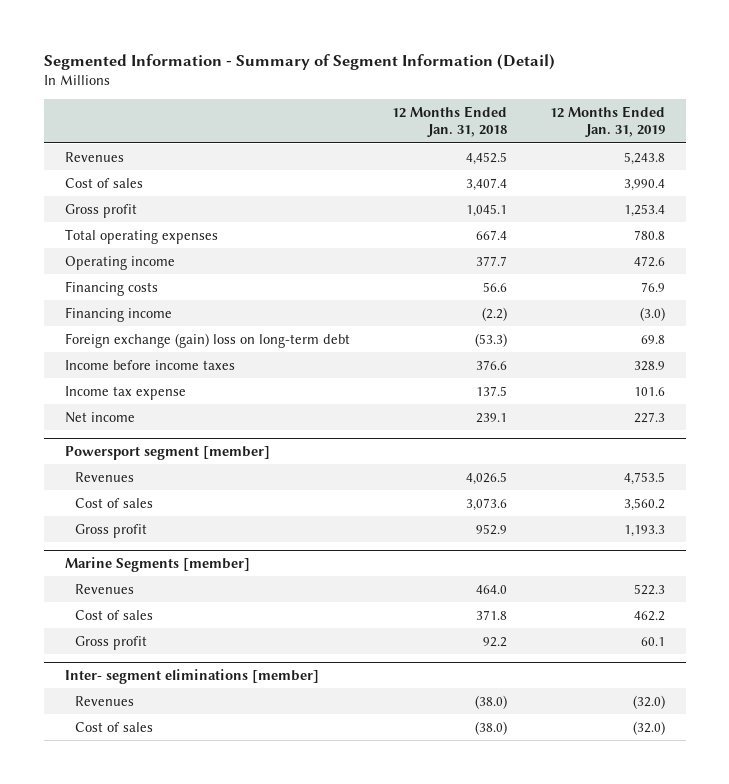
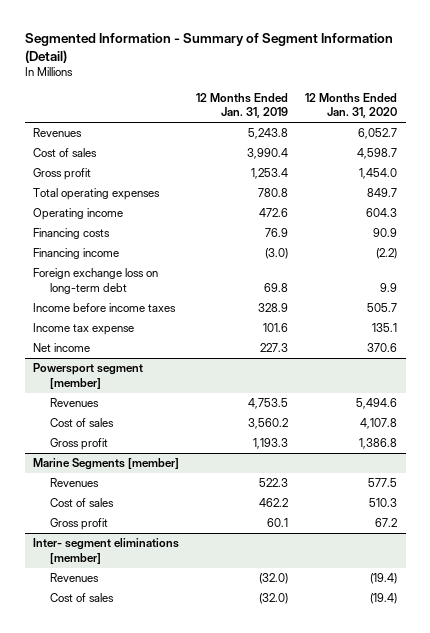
[392,105,508,138] 12 Months Ended Jan. 31, 2018 -> none
none -> [305,93,398,119] 12 Months Ended Jan. 31, 2020
[64,332,350,348] Foreign exchange (gain) loss on long-term debt -> [33,268,159,294] Foreign exchange loss on long-term debt

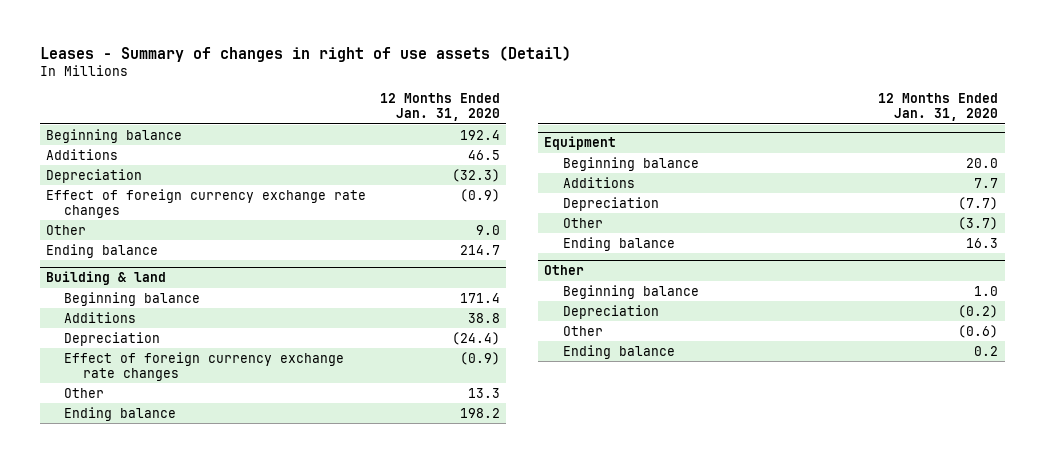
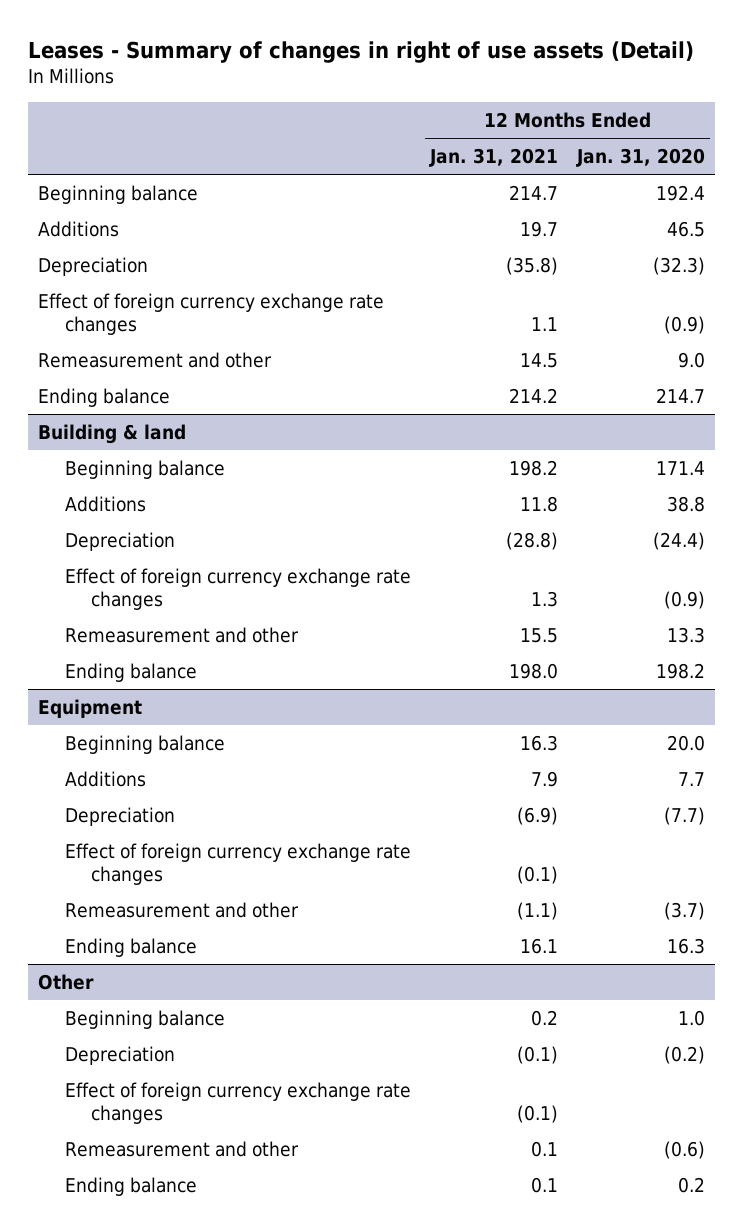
none -> [429,148,559,168] Jan. 31, 2021
[46,224,87,235] Other -> none
none -> [38,351,273,368] Remeasurement and other
[64,387,105,398] Other -> [64,626,299,643] Remeasurement and other
[562,217,603,228] Other -> none
none -> [64,842,411,885] Effect of foreign currency exchange rate changes
none -> [64,901,299,918] Remeasurement and other
[562,325,603,336] Other -> none
none -> [64,1081,411,1124] Effect of foreign currency exchange rate changes
none -> [64,1140,299,1157] Remeasurement and other

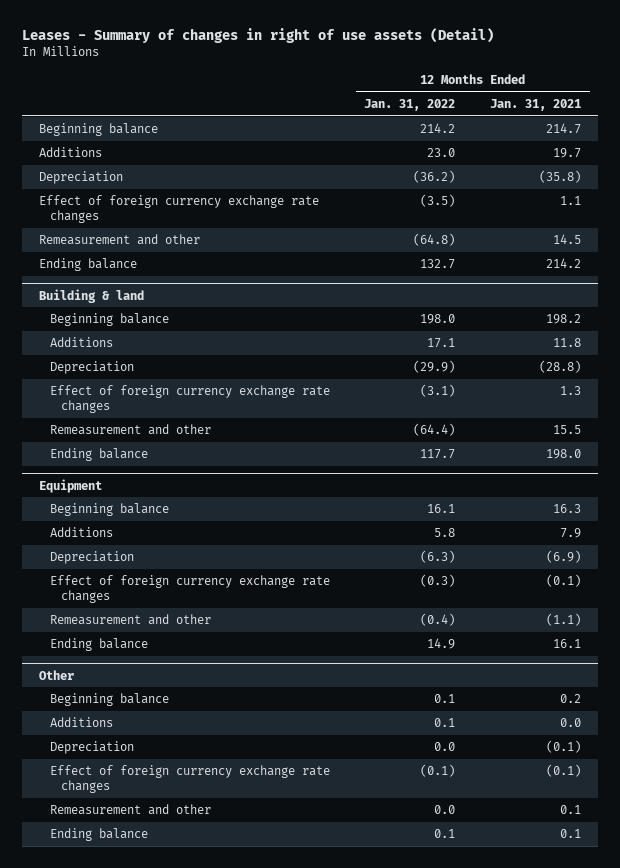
[576,148,706,168] Jan. 31, 2020 -> none
none -> [364,98,456,111] Jan. 31, 2022
none -> [49,717,113,728] Additions

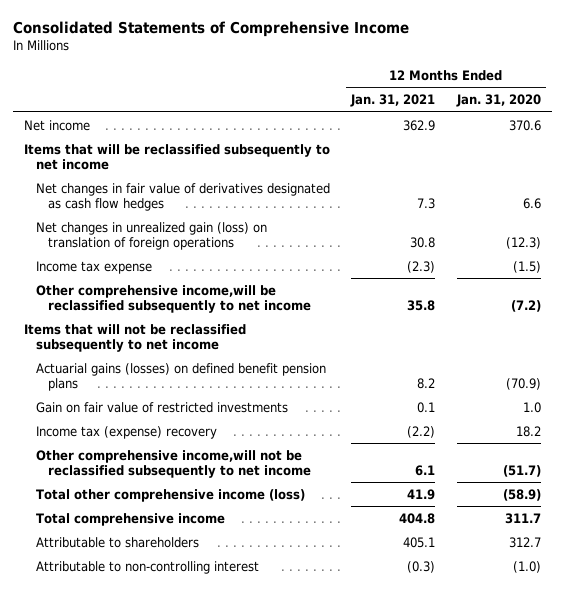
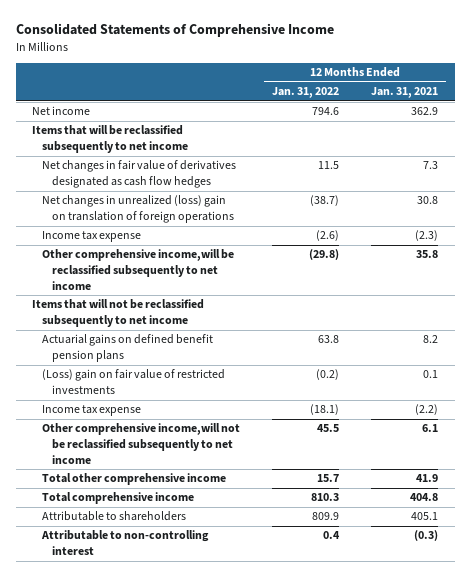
[455,94,541,108] Jan. 31, 2020 -> none
none -> [272,87,340,99] Jan. 31, 2022
[35,221,267,250] Net changes in unrealized gain (loss) on translation of foreign operations -> [41,195,235,224] Net changes in unrealized (loss) gain on translation of foreign operations
[35,362,326,391] Actuarial gains (losses) on defined benefit pension plans -> [41,334,213,363] Actuarial gains on defined benefit pension plans
[35,401,288,413] Gain on fair value of restricted investments -> [41,369,225,395] (Loss) gain on fair value of restricted investments
[35,425,217,439] Income tax (expense) recovery -> [41,405,141,417] Income tax expense
[35,488,305,502] Total other comprehensive income (loss) -> [41,473,226,486] Total other comprehensive income

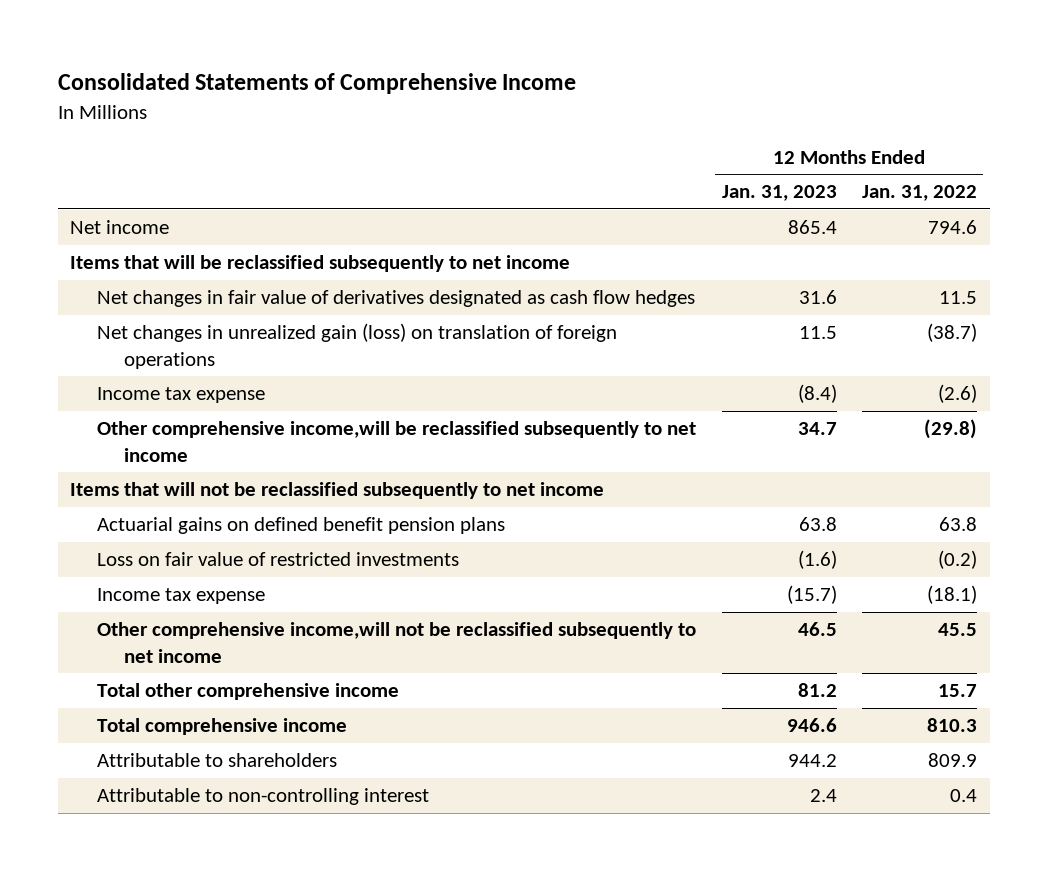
[371,87,439,99] Jan. 31, 2021 -> none
none -> [721,185,837,202] Jan. 31, 2023
[41,195,235,224] Net changes in unrealized (loss) gain on translation of foreign operations -> [97,323,618,369] Net changes in unrealized gain (loss) on translation of foreign operations
[41,369,225,395] (Loss) gain on fair value of restricted investments -> [97,552,460,567] Loss on fair value of restricted investments

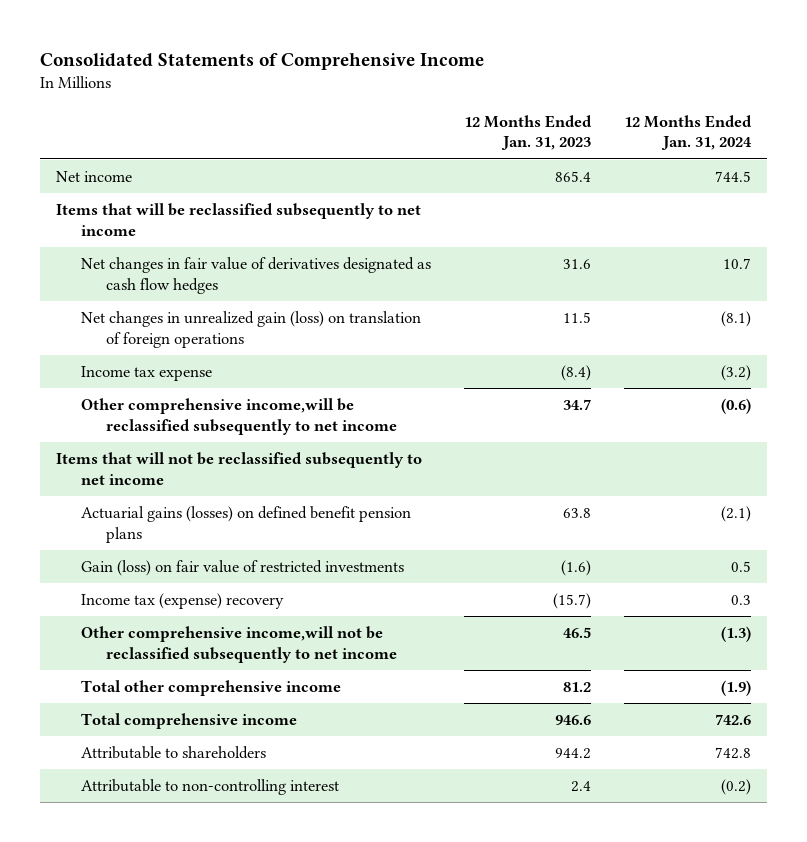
[861,185,977,202] Jan. 31, 2022 -> none
none -> [623,114,752,151] 12 Months Ended Jan. 31, 2024
[97,517,506,535] Actuarial gains on defined benefit pension plans -> [81,505,412,543] Actuarial gains (losses) on defined benefit pension plans
[97,552,460,567] Loss on fair value of restricted investments -> [81,559,405,576] Gain (loss) on fair value of restricted investments
[97,588,266,605] Income tax expense -> [81,592,285,609] Income tax (expense) recovery

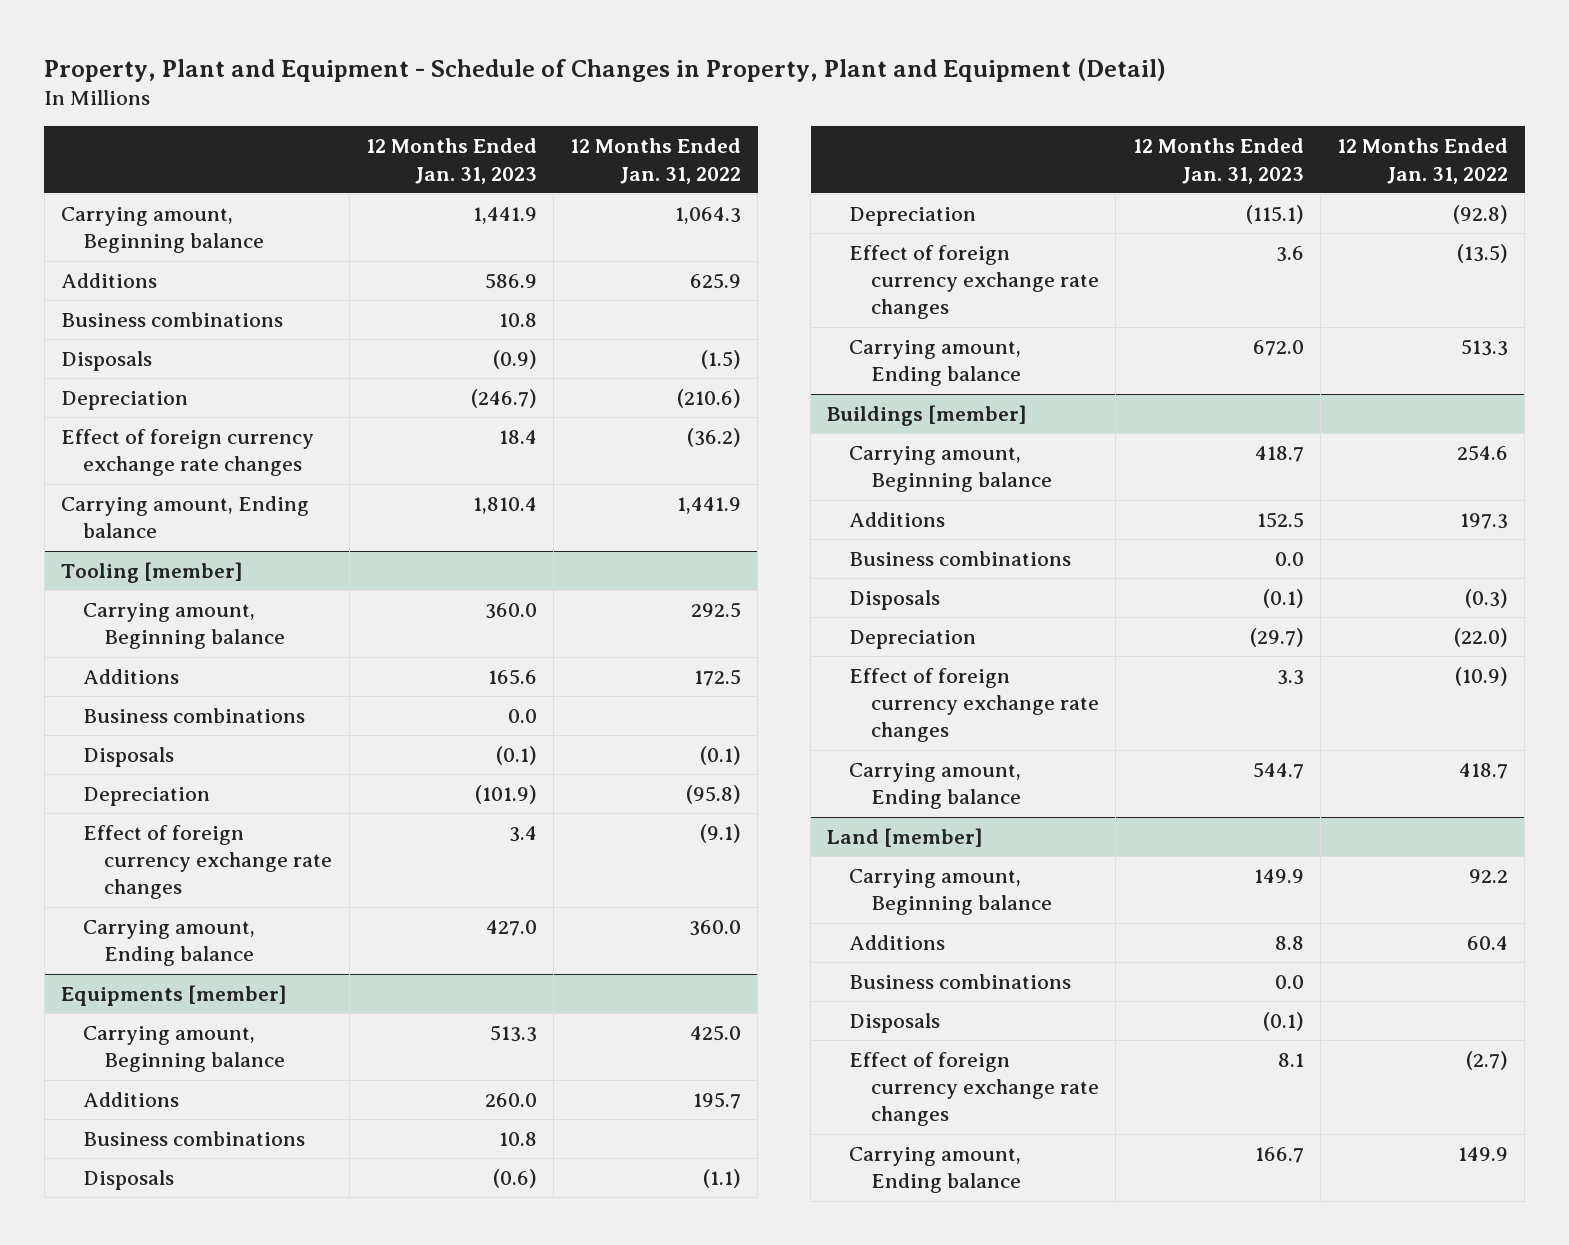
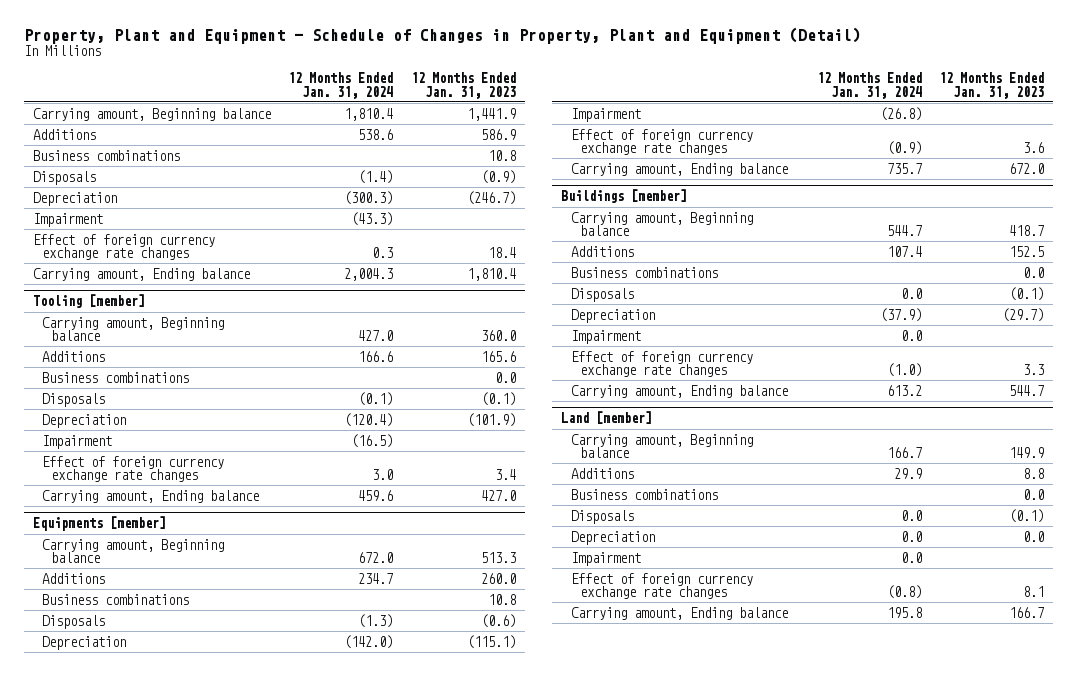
[570,138,742,184] 12 Months Ended Jan. 31, 2022 -> none
none -> [288,72,394,99] 12 Months Ended Jan. 31, 2024
none -> [32,212,103,227] Impairment
none -> [41,434,112,449] Impairment
none -> [570,107,641,122] Impairment
none -> [570,329,641,344] Impairment
none -> [570,530,655,545] Depreciation
none -> [570,551,641,566] Impairment

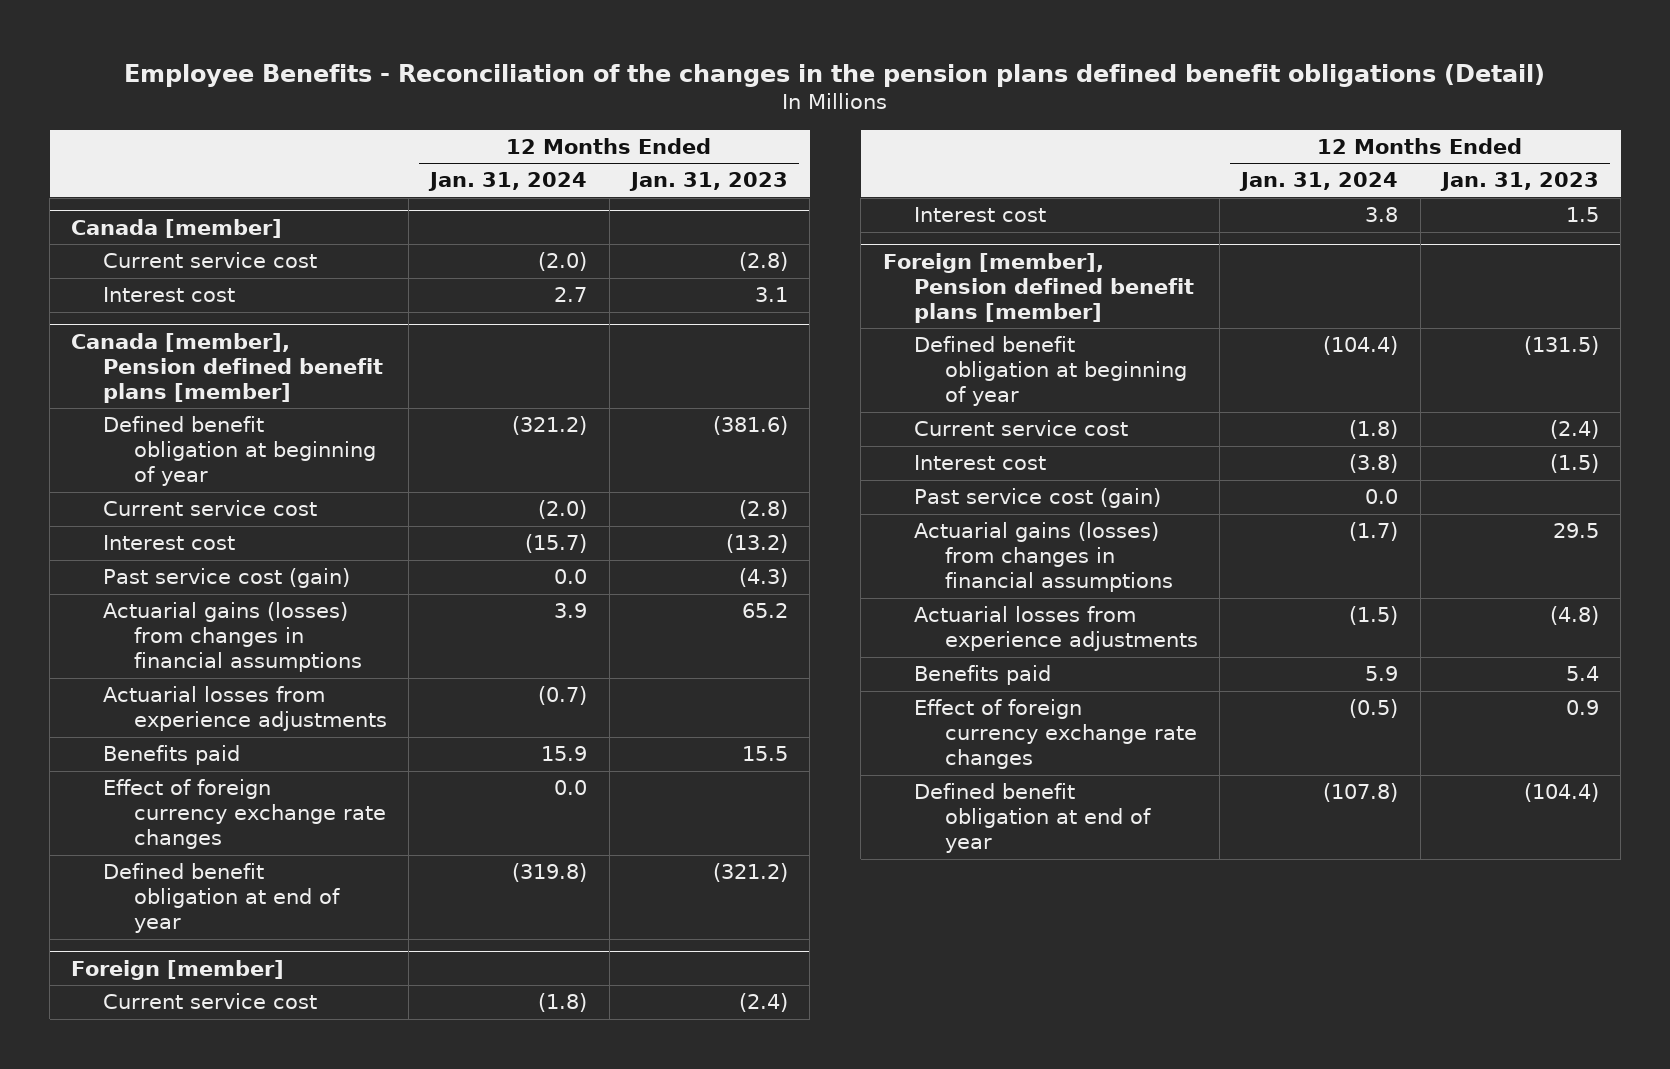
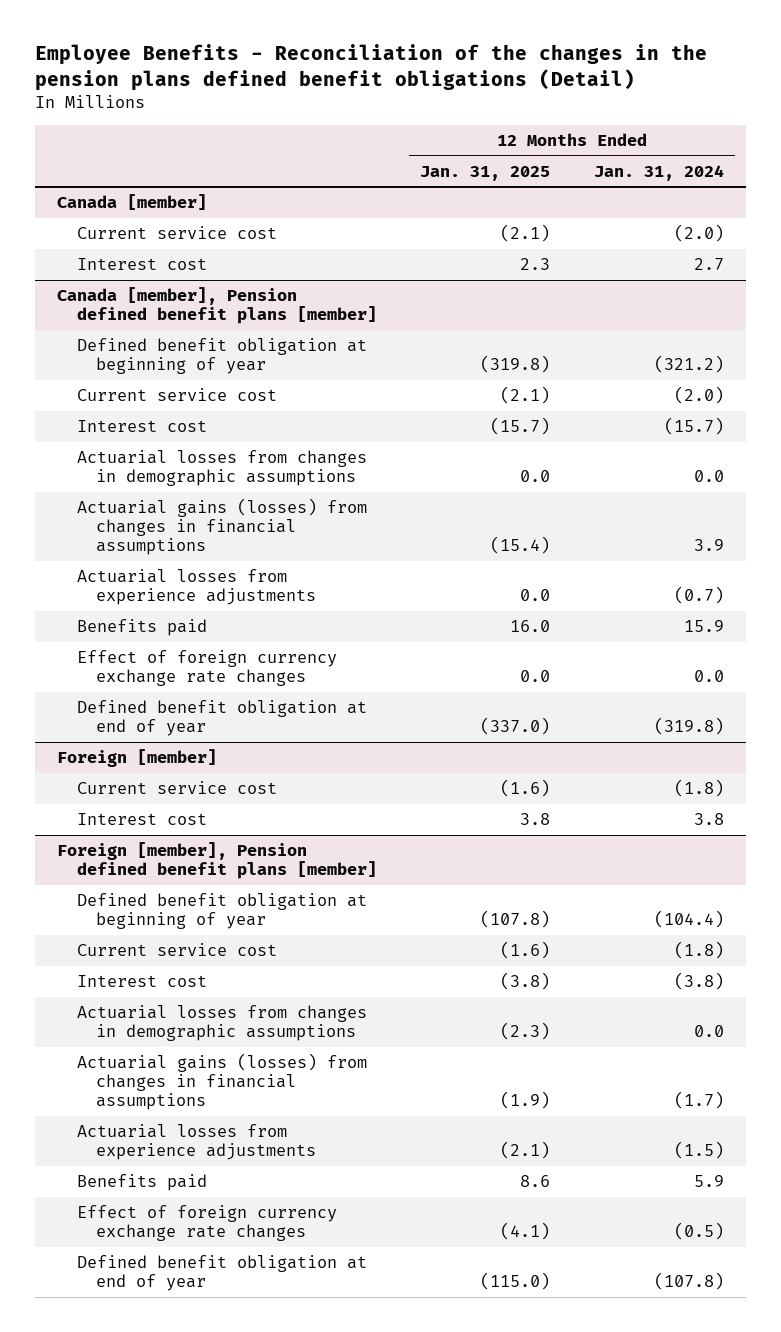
[628,172,788,192] Jan. 31, 2023 -> none
none -> [420,165,551,181] Jan. 31, 2025
[102,568,350,589] Past service cost (gain) -> none
none -> [76,450,367,487] Actuarial losses from changes in demographic assumptions
[913,488,1161,509] Past service cost (gain) -> none
none -> [76,1005,367,1042] Actuarial losses from changes in demographic assumptions

